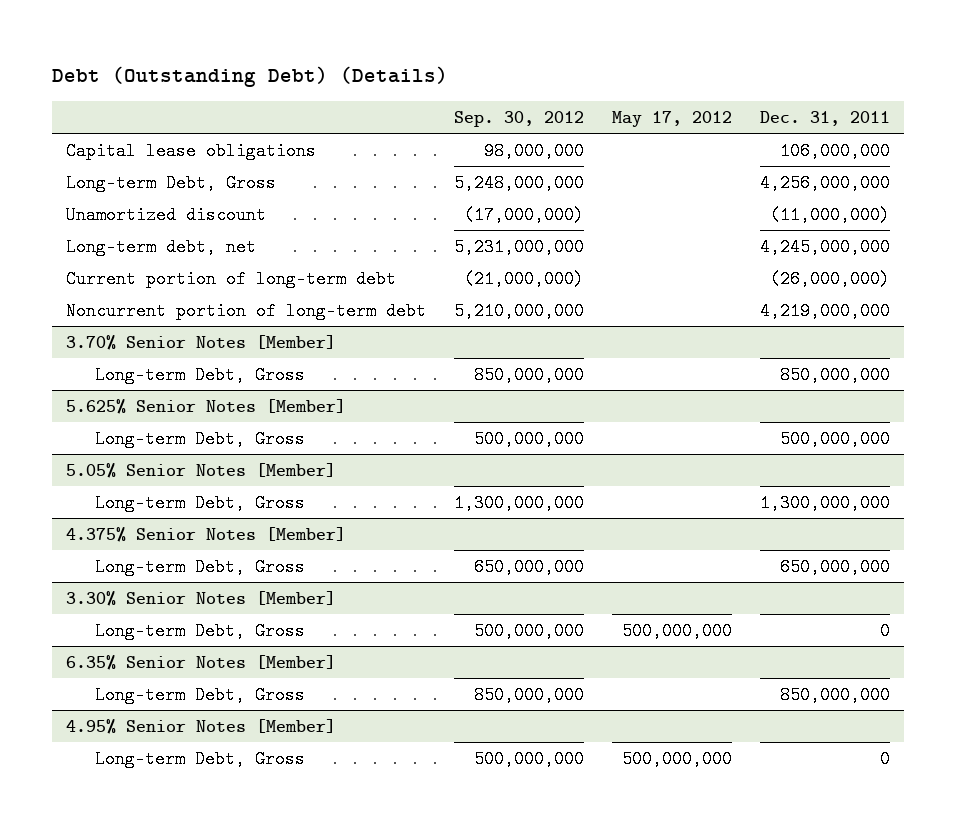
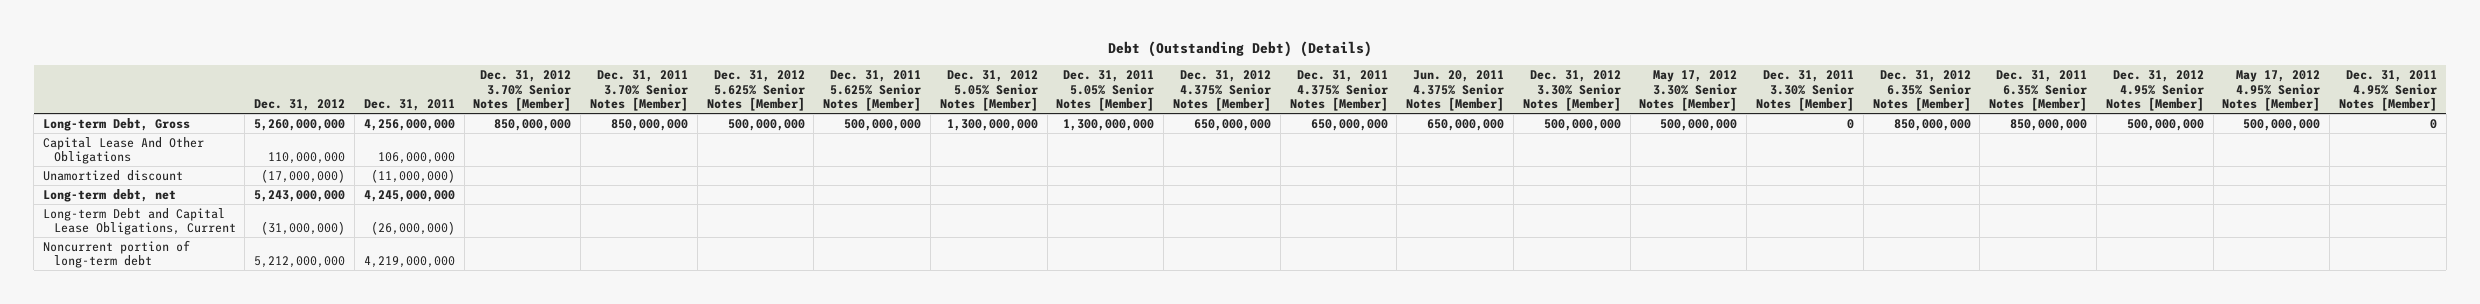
[453,110,584,127] Sep. 30, 2012 -> none
[611,110,732,127] May 17, 2012 -> none
none -> [254,99,346,112] Dec. 31, 2012
none -> [473,69,572,112] Dec. 31, 2012 3.70% Senior Notes [Member]
none -> [589,69,688,112] Dec. 31, 2011 3.70% Senior Notes [Member]
none -> [706,69,805,112] Dec. 31, 2012 5.625% Senior Notes [Member]
none -> [823,69,922,112] Dec. 31, 2011 5.625% Senior Notes [Member]
none -> [939,69,1038,112] Dec. 31, 2012 5.05% Senior Notes [Member]
none -> [1056,69,1155,112] Dec. 31, 2011 5.05% Senior Notes [Member]
none -> [1173,69,1272,112] Dec. 31, 2012 4.375% Senior Notes [Member]
none -> [1289,69,1388,112] Dec. 31, 2011 4.375% Senior Notes [Member]
none -> [1406,69,1505,112] Jun. 20, 2011 4.375% Senior Notes [Member]
none -> [1522,69,1621,112] Dec. 31, 2012 3.30% Senior Notes [Member]
none -> [1639,69,1738,112] May 17, 2012 3.30% Senior Notes [Member]
none -> [1756,69,1855,112] Dec. 31, 2011 3.30% Senior Notes [Member]
none -> [1872,69,1971,112] Dec. 31, 2012 6.35% Senior Notes [Member]
none -> [1989,69,2088,112] Dec. 31, 2011 6.35% Senior Notes [Member]
none -> [2105,69,2204,112] Dec. 31, 2012 4.95% Senior Notes [Member]
none -> [2222,69,2321,112] May 17, 2012 4.95% Senior Notes [Member]
none -> [2339,69,2438,112] Dec. 31, 2011 4.95% Senior Notes [Member]
[65,142,316,161] Capital lease obligations -> none
none -> [43,136,205,165] Capital Lease And Other Obligations
[65,270,396,289] Current portion of long-term debt -> [43,207,236,236] Long-term Debt and Capital Lease Obligations, Current
[65,335,336,351] 3.70% Senior Notes [Member] -> none
[94,366,305,385] Long-term Debt, Gross -> none
[65,399,346,415] 5.625% Senior Notes [Member] -> none
[94,430,305,449] Long-term Debt, Gross -> none
[65,463,336,479] 5.05% Senior Notes [Member] -> none
[94,494,305,513] Long-term Debt, Gross -> none
[65,527,346,543] 4.375% Senior Notes [Member] -> none
[94,558,305,577] Long-term Debt, Gross -> none
[65,591,336,607] 3.30% Senior Notes [Member] -> none
[94,622,305,641] Long-term Debt, Gross -> none
[65,655,336,671] 6.35% Senior Notes [Member] -> none
[94,686,305,705] Long-term Debt, Gross -> none
[65,719,336,735] 4.95% Senior Notes [Member] -> none
[94,750,305,769] Long-term Debt, Gross -> none

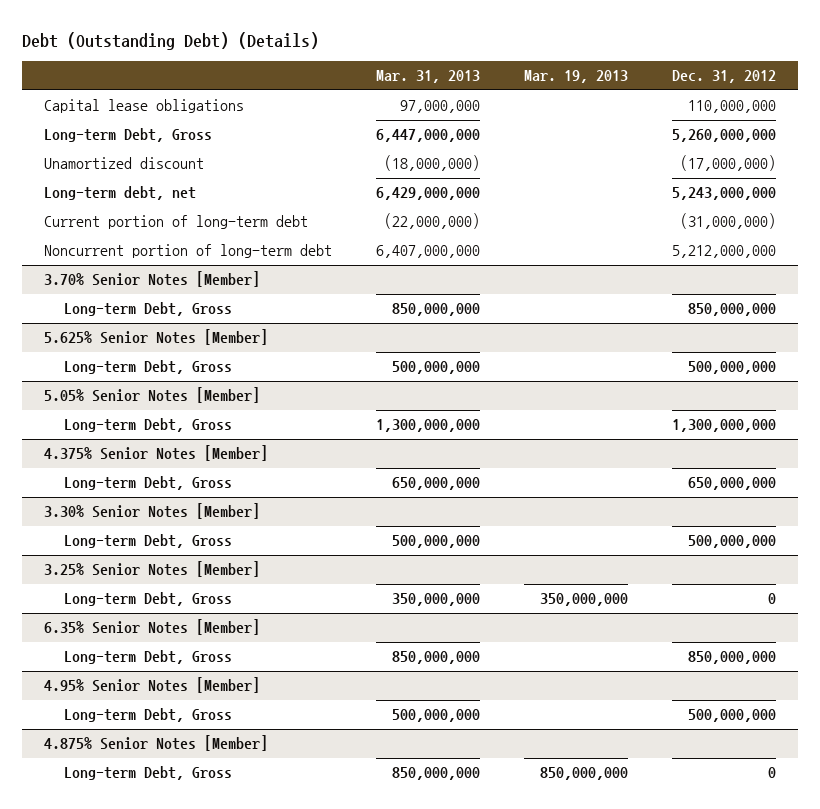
[363,99,455,112] Dec. 31, 2011 -> none
[473,69,572,112] Dec. 31, 2012 3.70% Senior Notes [Member] -> none
[589,69,688,112] Dec. 31, 2011 3.70% Senior Notes [Member] -> none
[706,69,805,112] Dec. 31, 2012 5.625% Senior Notes [Member] -> none
[823,69,922,112] Dec. 31, 2011 5.625% Senior Notes [Member] -> none
[939,69,1038,112] Dec. 31, 2012 5.05% Senior Notes [Member] -> none
[1056,69,1155,112] Dec. 31, 2011 5.05% Senior Notes [Member] -> none
[1173,69,1272,112] Dec. 31, 2012 4.375% Senior Notes [Member] -> none
[1289,69,1388,112] Dec. 31, 2011 4.375% Senior Notes [Member] -> none
[1406,69,1505,112] Jun. 20, 2011 4.375% Senior Notes [Member] -> none
[1522,69,1621,112] Dec. 31, 2012 3.30% Senior Notes [Member] -> none
[1639,69,1738,112] May 17, 2012 3.30% Senior Notes [Member] -> none
[1756,69,1855,112] Dec. 31, 2011 3.30% Senior Notes [Member] -> none
[1872,69,1971,112] Dec. 31, 2012 6.35% Senior Notes [Member] -> none
[1989,69,2088,112] Dec. 31, 2011 6.35% Senior Notes [Member] -> none
[2105,69,2204,112] Dec. 31, 2012 4.95% Senior Notes [Member] -> none
[2222,69,2321,112] May 17, 2012 4.95% Senior Notes [Member] -> none
[2339,69,2438,112] Dec. 31, 2011 4.95% Senior Notes [Member] -> none
none -> [375,70,480,84] Mar. 31, 2013
none -> [523,70,628,84] Mar. 19, 2013
none -> [43,99,244,114] Capital lease obligations
[43,136,205,165] Capital Lease And Other Obligations -> none
[43,207,236,236] Long-term Debt and Capital Lease Obligations, Current -> [43,215,308,230] Current portion of long-term debt
none -> [43,271,260,288] 3.70% Senior Notes [Member]
none -> [64,302,233,317] Long-term Debt, Gross
none -> [43,329,268,346] 5.625% Senior Notes [Member]
none -> [64,360,233,375] Long-term Debt, Gross
none -> [43,387,260,404] 5.05% Senior Notes [Member]
none -> [64,418,233,433] Long-term Debt, Gross
none -> [43,445,268,462] 4.375% Senior Notes [Member]
none -> [64,476,233,491] Long-term Debt, Gross
none -> [43,503,260,520] 3.30% Senior Notes [Member]
none -> [64,534,233,549] Long-term Debt, Gross
none -> [43,561,260,578] 3.25% Senior Notes [Member]
none -> [64,592,233,607] Long-term Debt, Gross
none -> [43,619,260,636] 6.35% Senior Notes [Member]
none -> [64,650,233,665] Long-term Debt, Gross
none -> [43,677,260,694] 4.95% Senior Notes [Member]
none -> [64,708,233,723] Long-term Debt, Gross
none -> [43,735,268,752] 4.875% Senior Notes [Member]
none -> [64,766,233,781] Long-term Debt, Gross

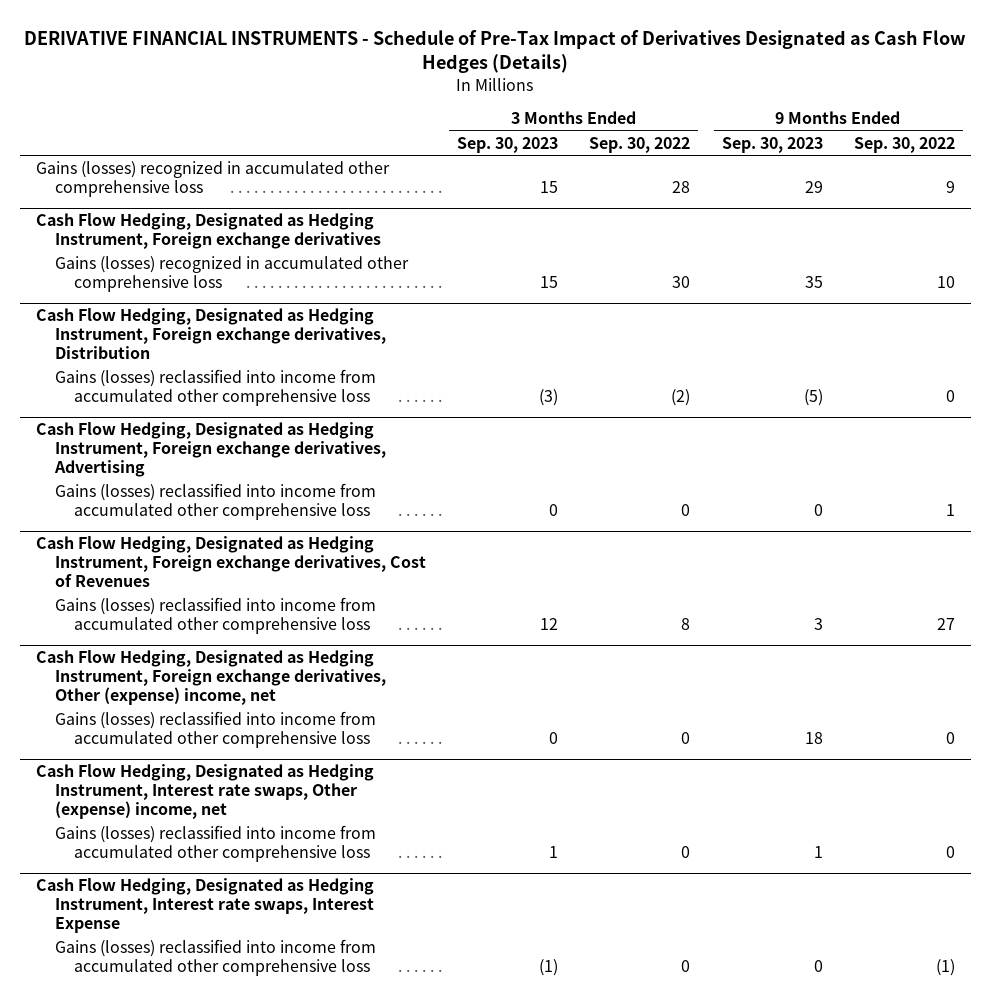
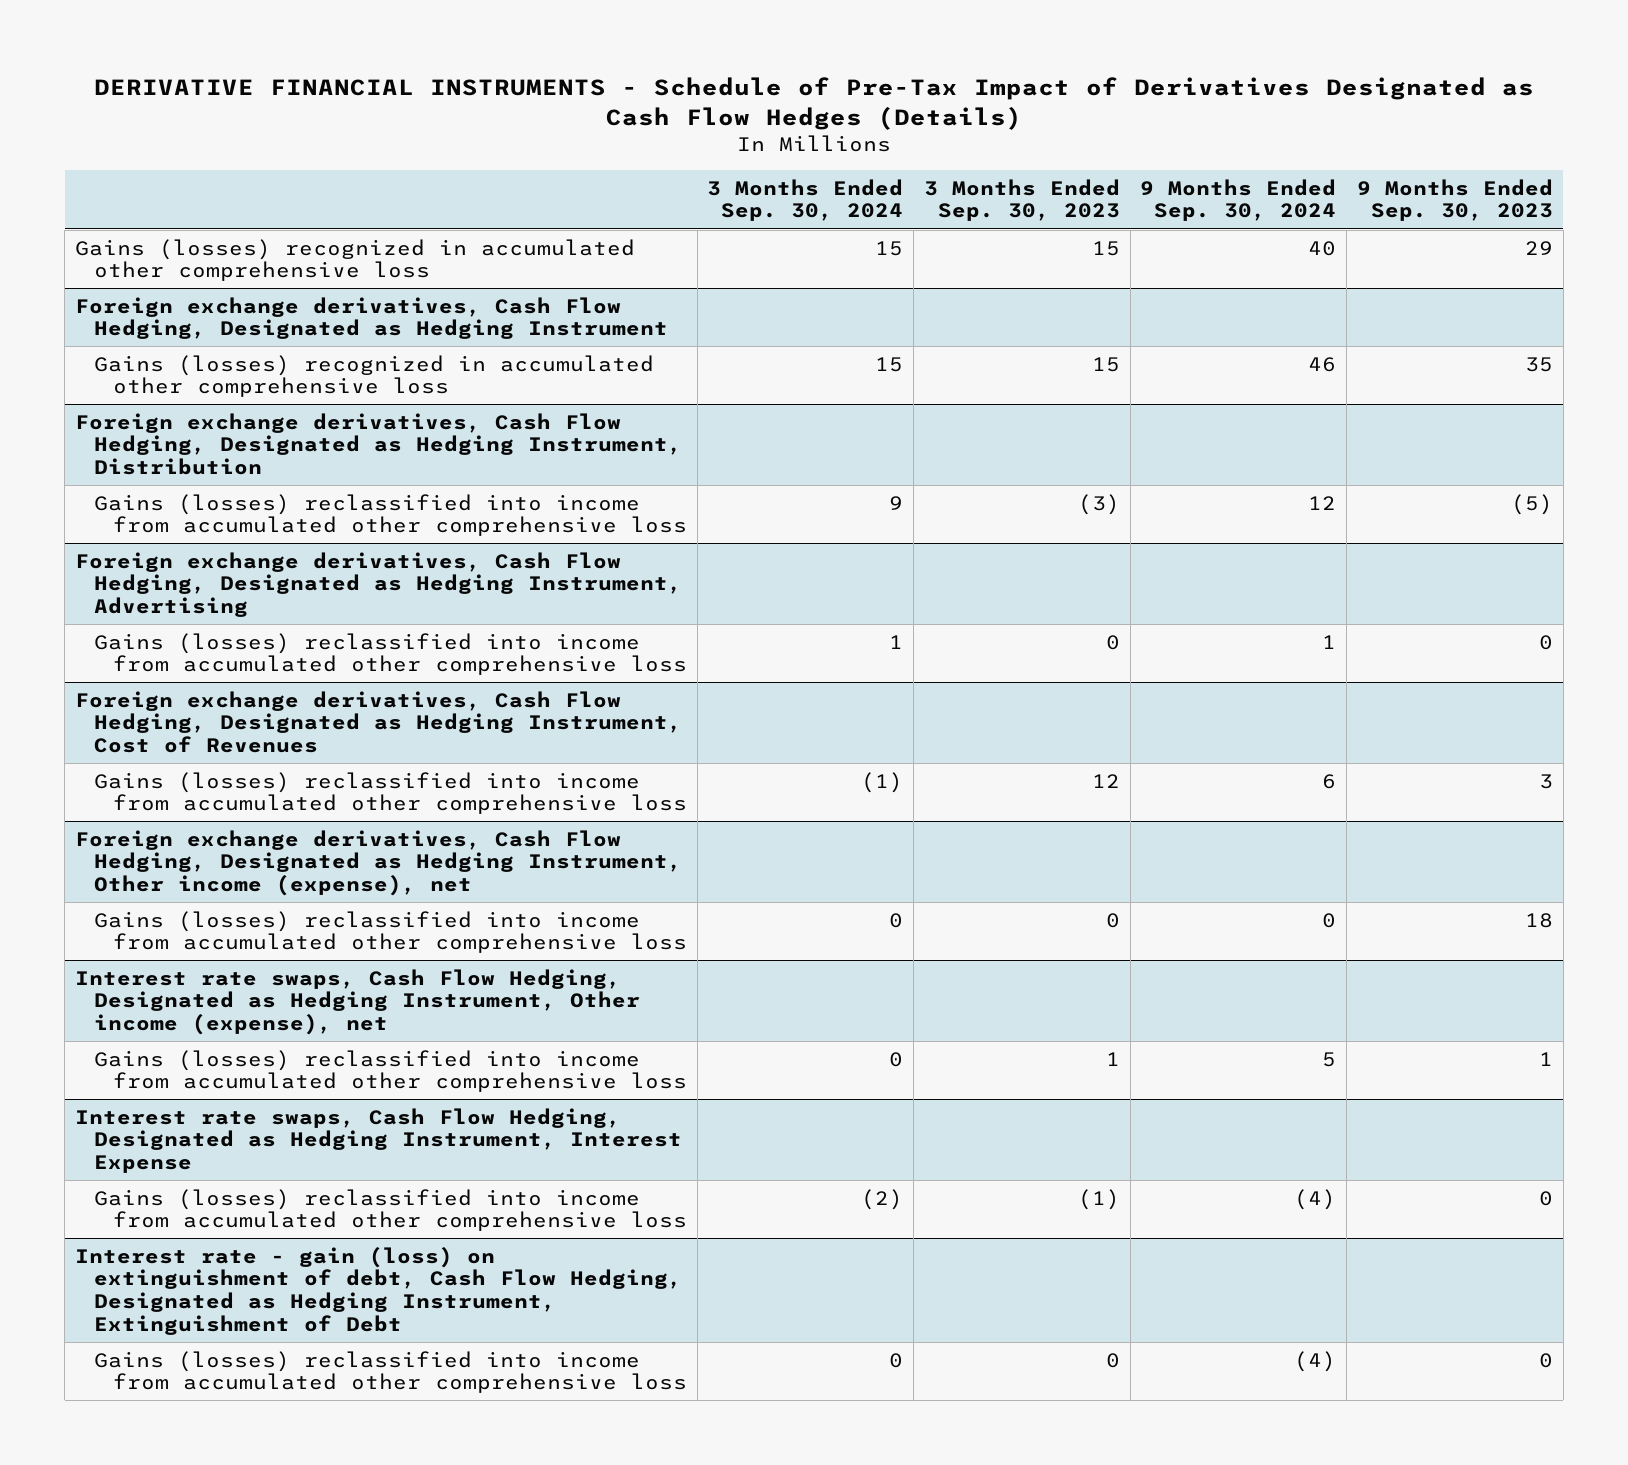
[589,136,691,153] Sep. 30, 2022 -> none
[853,136,955,153] Sep. 30, 2022 -> none
none -> [707,178,904,222] 3 Months Ended Sep. 30, 2024
none -> [1140,178,1337,222] 9 Months Ended Sep. 30, 2024
[35,213,381,250] Cash Flow Hedging, Designated as Hedging Instrument, Foreign exchange derivatives -> [75,296,669,340] Foreign exchange derivatives, Cash Flow Hedging, Designated as Hedging Instrument
[35,308,386,359] Cash Flow Hedging, Designated as Hedging Instrument, Foreign exchange derivatives, Distribution -> [75,412,683,475] Foreign exchange derivatives, Cash Flow Hedging, Designated as Hedging Instrument, Distribution
[35,422,386,477] Cash Flow Hedging, Designated as Hedging Instrument, Foreign exchange derivatives, Advertising -> [75,551,683,617] Foreign exchange derivatives, Cash Flow Hedging, Designated as Hedging Instrument, Advertising
[35,536,426,587] Cash Flow Hedging, Designated as Hedging Instrument, Foreign exchange derivatives, Cost of Revenues -> [75,690,683,753] Foreign exchange derivatives, Cash Flow Hedging, Designated as Hedging Instrument, Cost of Revenues
[35,650,386,705] Cash Flow Hedging, Designated as Hedging Instrument, Foreign exchange derivatives, Other (expense) income, net -> [75,829,683,896] Foreign exchange derivatives, Cash Flow Hedging, Designated as Hedging Instrument, Other income (expense), net
[35,764,374,819] Cash Flow Hedging, Designated as Hedging Instrument, Interest rate swaps, Other (expense) income, net -> [75,968,641,1035] Interest rate swaps, Cash Flow Hedging, Designated as Hedging Instrument, Other income (expense), net
[35,878,374,933] Cash Flow Hedging, Designated as Hedging Instrument, Interest rate swaps, Interest Expense -> [75,1107,683,1173] Interest rate swaps, Cash Flow Hedging, Designated as Hedging Instrument, Interest Expense
none -> [75,1246,683,1335] Interest rate - gain (loss) on extinguishment of debt, Cash Flow Hedging, Designated as Hedging Instrument, Extinguishment of Debt
none -> [94,1350,687,1394] Gains (losses) reclassified into income from accumulated other comprehensive loss

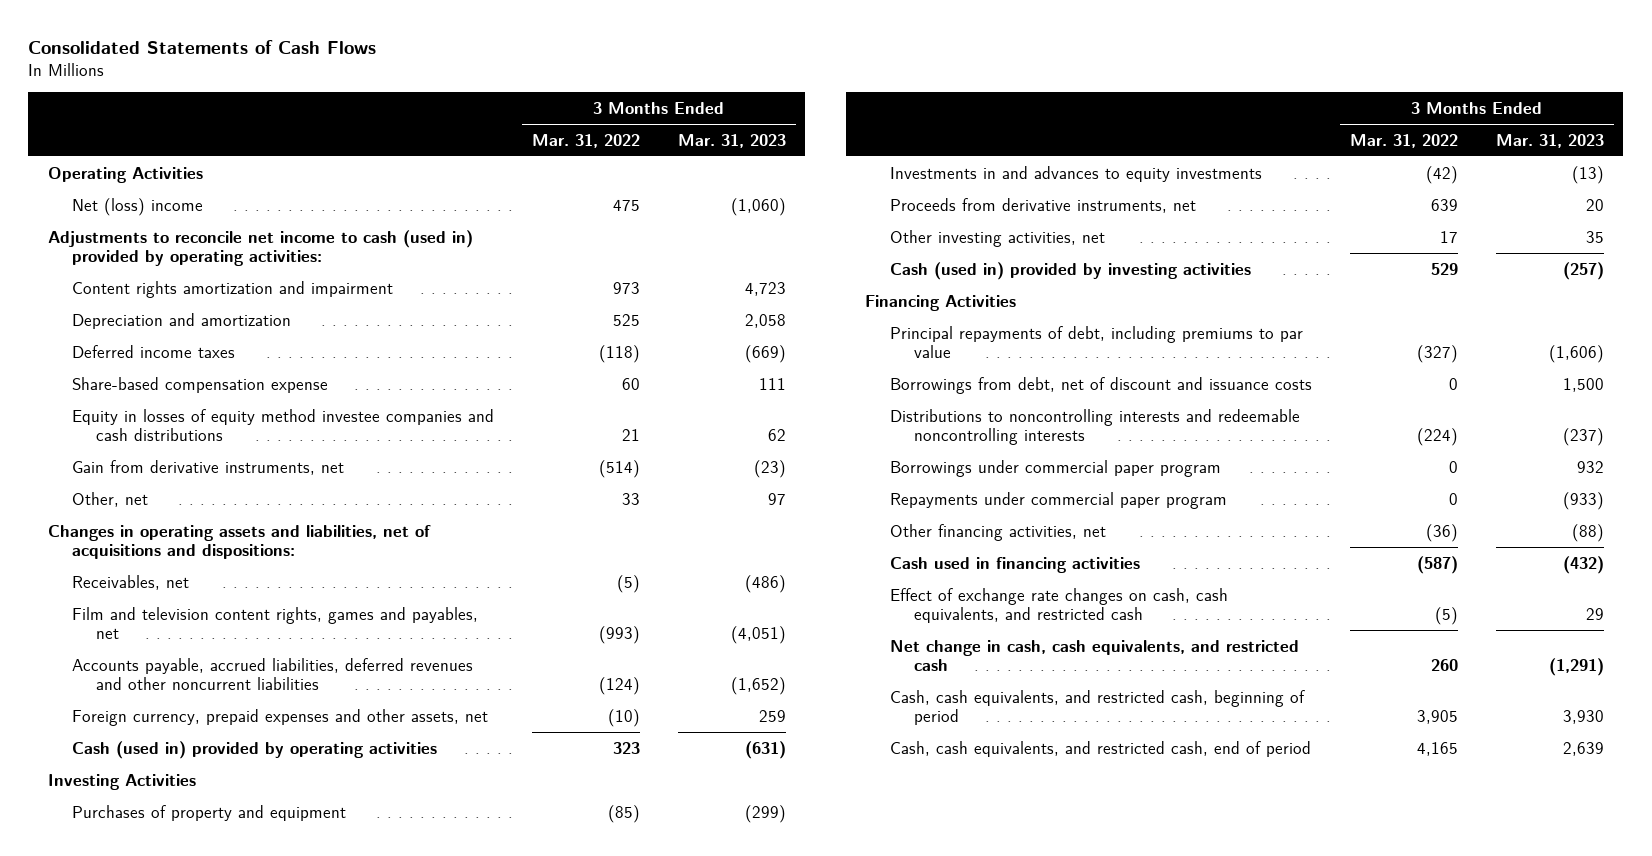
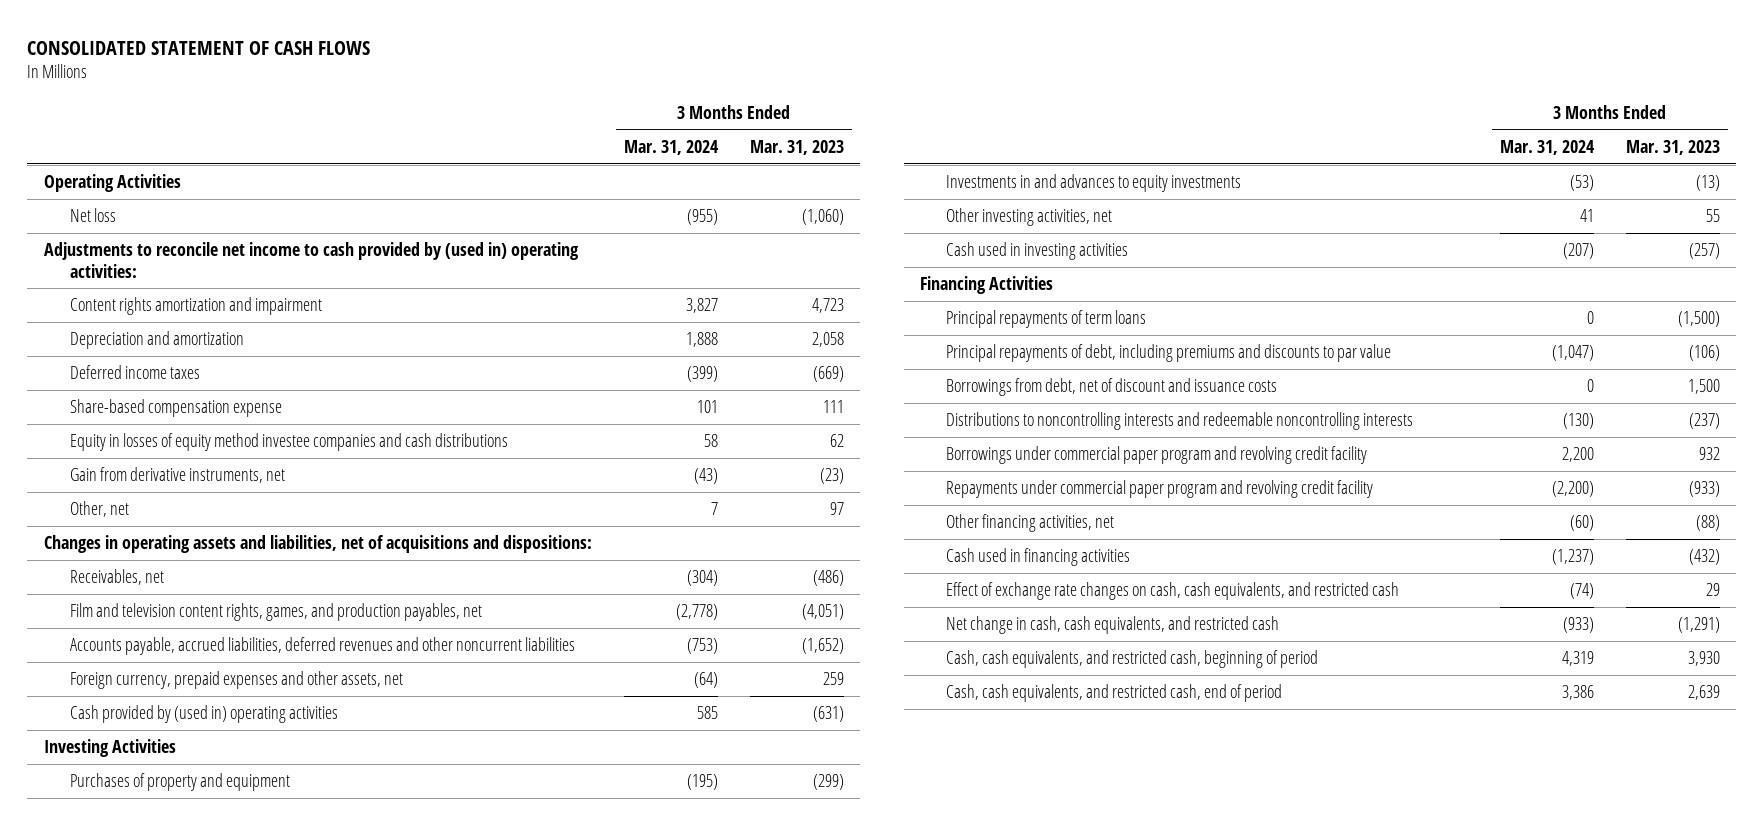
[28,39,377,54] Consolidated Statements of Cash Flows -> [27,40,371,55] CONSOLIDATED STATEMENT OF CASH FLOWS
[531,133,640,148] Mar. 31, 2022 -> none
none -> [623,139,719,155] Mar. 31, 2024
[71,197,203,216] Net (loss) income -> [69,208,116,223] Net loss
[47,229,473,266] Adjustments to reconcile net income to cash (used in) provided by operating activities: -> [43,242,579,278] Adjustments to reconcile net income to cash provided by (used in) operating activities:
[71,606,478,639] Film and television content rights, games and payables, net -> [69,603,482,622] Film and television content rights, games, and production payables, net
[71,740,437,759] Cash (used in) provided by operating activities -> [69,705,338,724] Cash provided by (used in) operating activities
[889,197,1196,213] Proceeds from derivative instruments, net -> none
[1586,230,1605,243] 35 -> [1706,209,1721,223] 55
[889,261,1251,280] Cash (used in) provided by investing activities -> [946,242,1129,261] Cash used in investing activities
none -> [946,310,1147,329] Principal repayments of term loans
[889,325,1303,358] Principal repayments of debt, including premiums to par value -> [946,344,1392,363] Principal repayments of debt, including premiums and discounts to par value
[1549,344,1605,363] (1,606) -> [1689,345,1721,362] (106)
[889,459,1221,477] Borrowings under commercial paper program -> [946,446,1368,465] Borrowings under commercial paper program and revolving credit facility
[889,491,1227,509] Repayments under commercial paper program -> [946,480,1374,499] Repayments under commercial paper program and revolving credit facility

